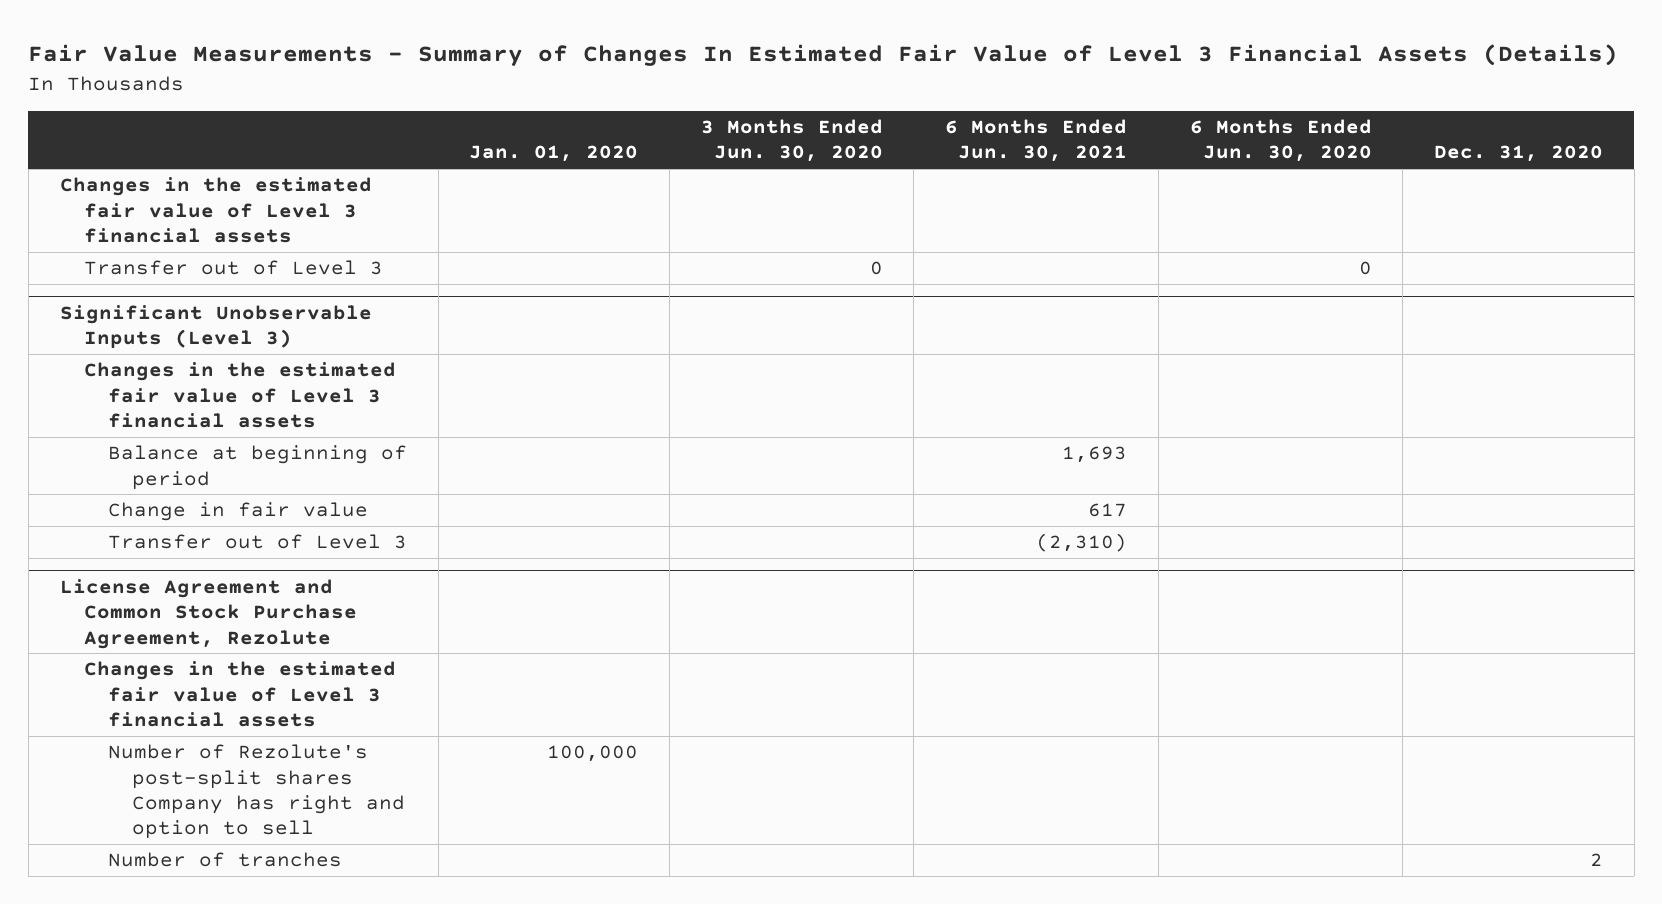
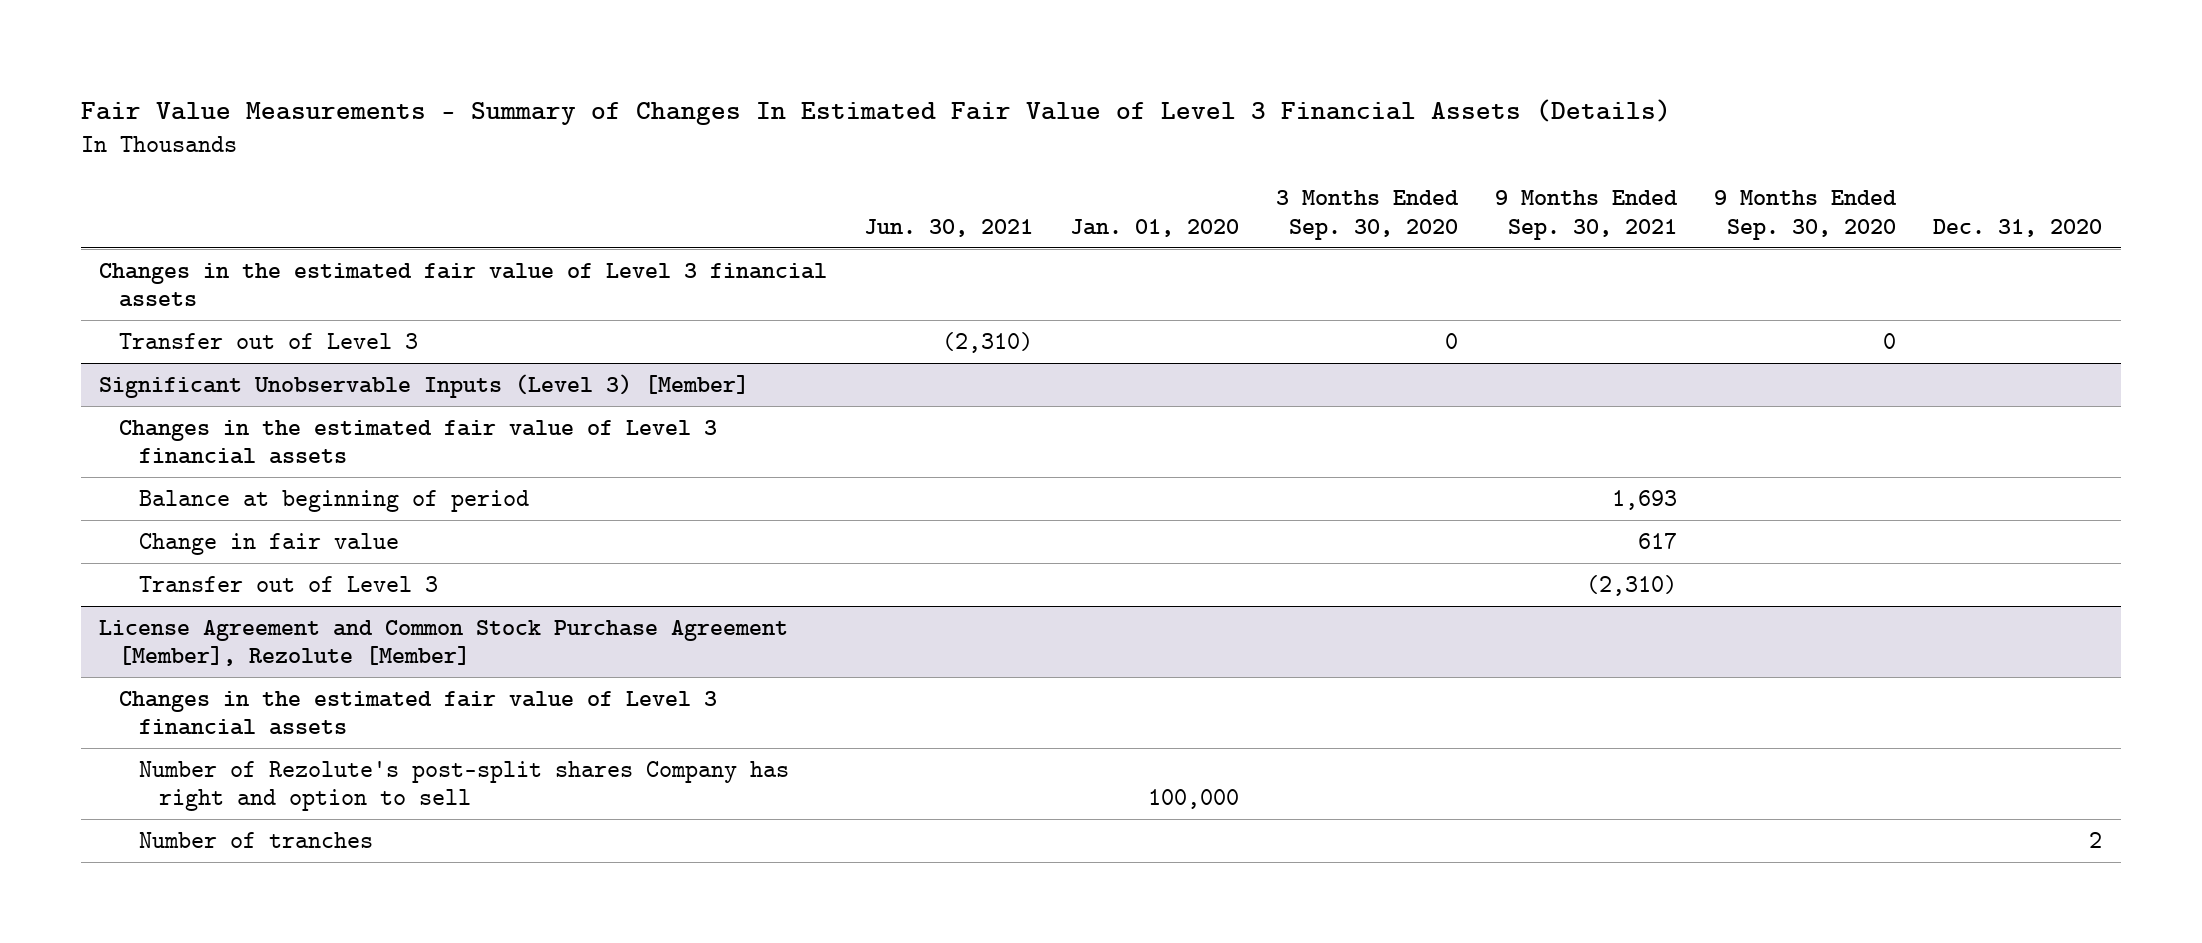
[700,119,883,163] 3 Months Ended Jun. 30, 2020 -> none
[945,119,1128,163] 6 Months Ended Jun. 30, 2021 -> none
[1189,119,1372,163] 6 Months Ended Jun. 30, 2020 -> none
none -> [864,218,1034,237] Jun. 30, 2021
none -> [1276,190,1460,240] 3 Months Ended Sep. 30, 2020
none -> [1495,190,1679,240] 9 Months Ended Sep. 30, 2021
none -> [1714,190,1898,240] 9 Months Ended Sep. 30, 2020
[59,304,372,349] Significant Unobservable Inputs (Level 3) -> [99,373,750,398] Significant Unobservable Inputs (Level 3) [Member]
[59,578,357,649] License Agreement and Common Stock Purchase Agreement, Rezolute -> [99,619,789,667] License Agreement and Common Stock Purchase Agreement [Member], Rezolute [Member]

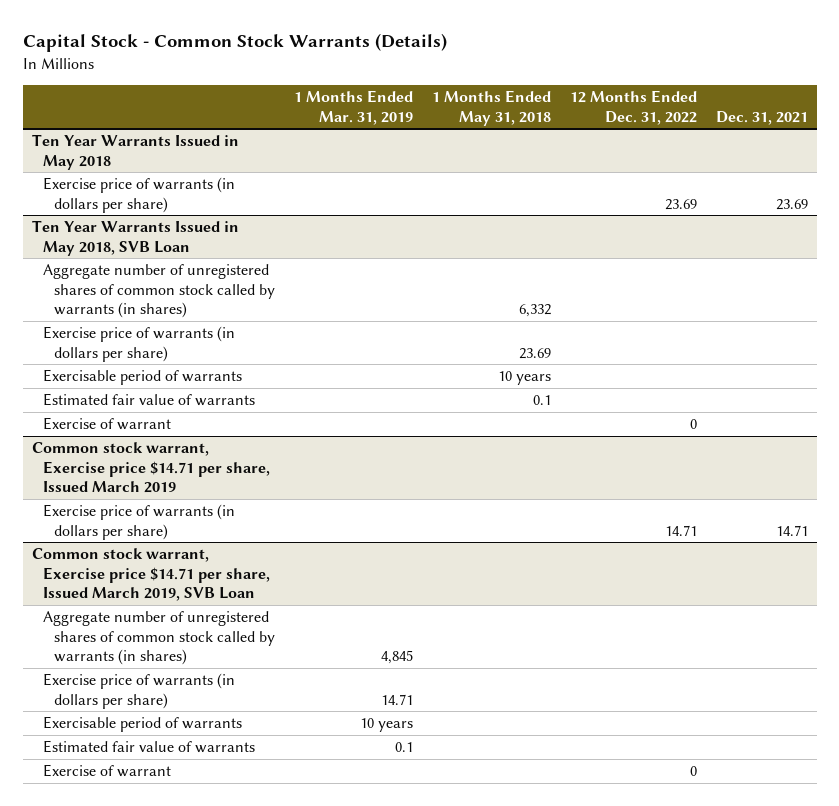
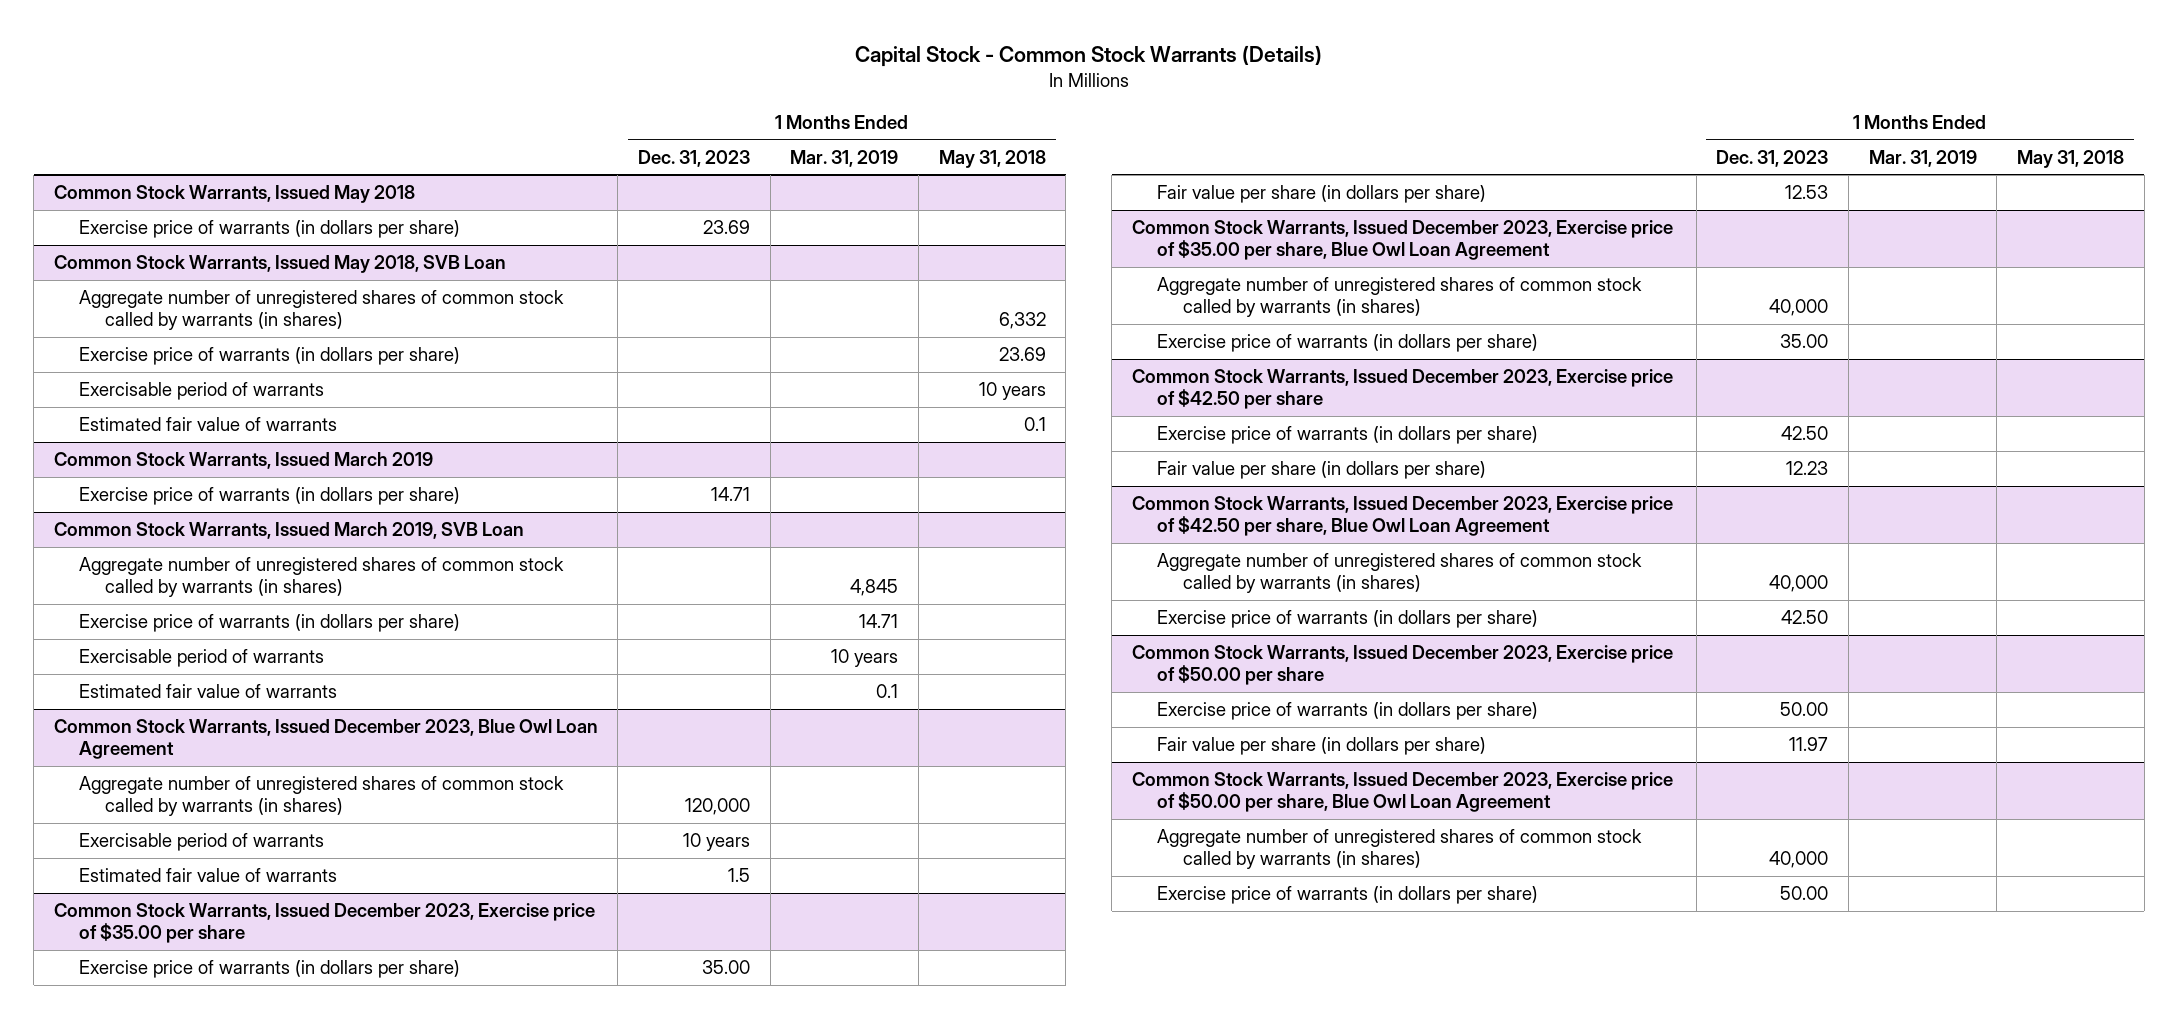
[569,90,697,125] 12 Months Ended Dec. 31, 2022 -> none
[715,110,808,125] Dec. 31, 2021 -> none
none -> [638,149,751,167] Dec. 31, 2023
[31,134,239,170] Ten Year Warrants Issued in May 2018 -> [53,185,415,204] Common Stock Warrants, Issued May 2018
[31,220,239,256] Ten Year Warrants Issued in May 2018, SVB Loan -> [53,255,506,274] Common Stock Warrants, Issued May 2018, SVB Loan
[43,417,172,431] Exercise of warrant -> none
[31,442,271,494] Common stock warrant, Exercise price $14.71 per share, Issued March 2019 -> [53,452,433,470] Common Stock Warrants, Issued March 2019
[31,548,271,602] Common stock warrant, Exercise price $14.71 per share, Issued March 2019, SVB Loan -> [53,522,524,540] Common Stock Warrants, Issued March 2019, SVB Loan
[43,764,172,778] Exercise of warrant -> none
none -> [53,719,598,760] Common Stock Warrants, Issued December 2023, Blue Owl Loan Agreement
none -> [79,776,565,817] Aggregate number of unregistered shares of common stock called by warrants (in shares)
none -> [79,833,325,852] Exercisable period of warrants
none -> [79,868,338,883] Estimated fair value of warrants
none -> [53,903,595,944] Common Stock Warrants, Issued December 2023, Exercise price of $35.00 per share
none -> [79,960,461,979] Exercise price of warrants (in dollars per share)
none -> [1157,185,1487,204] Fair value per share (in dollars per share)
none -> [1131,220,1673,261] Common Stock Warrants, Issued December 2023, Exercise price of $35.00 per share, Blue Owl Loan Agreement
none -> [1157,277,1643,318] Aggregate number of unregistered shares of common stock called by warrants (in shares)
none -> [1157,334,1539,353] Exercise price of warrants (in dollars per share)
none -> [1131,369,1673,410] Common Stock Warrants, Issued December 2023, Exercise price of $42.50 per share
none -> [1157,426,1539,445] Exercise price of warrants (in dollars per share)
none -> [1157,461,1487,480] Fair value per share (in dollars per share)
none -> [1131,496,1673,537] Common Stock Warrants, Issued December 2023, Exercise price of $42.50 per share, Blue Owl Loan Agreement
none -> [1157,553,1643,594] Aggregate number of unregistered shares of common stock called by warrants (in shares)
none -> [1157,610,1539,629] Exercise price of warrants (in dollars per share)
none -> [1131,645,1673,686] Common Stock Warrants, Issued December 2023, Exercise price of $50.00 per share
none -> [1157,702,1539,721] Exercise price of warrants (in dollars per share)
none -> [1157,737,1487,756] Fair value per share (in dollars per share)
none -> [1131,772,1673,813] Common Stock Warrants, Issued December 2023, Exercise price of $50.00 per share, Blue Owl Loan Agreement
none -> [1157,829,1643,870] Aggregate number of unregistered shares of common stock called by warrants (in shares)
none -> [1157,886,1539,905] Exercise price of warrants (in dollars per share)

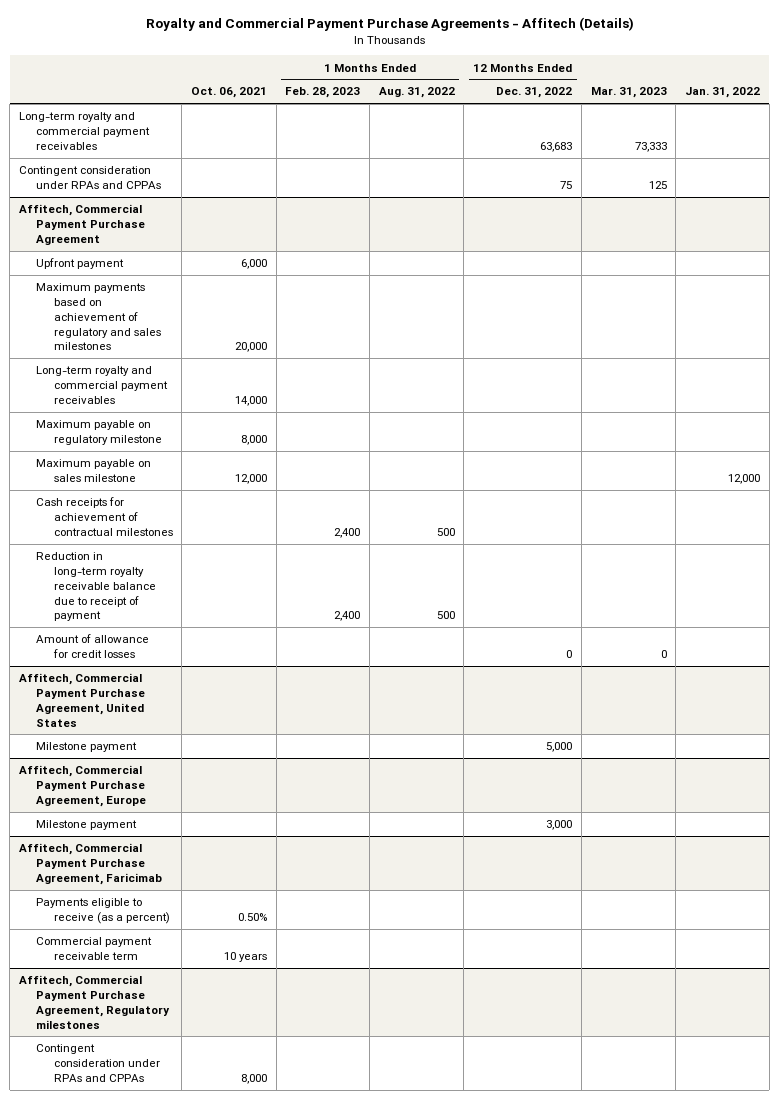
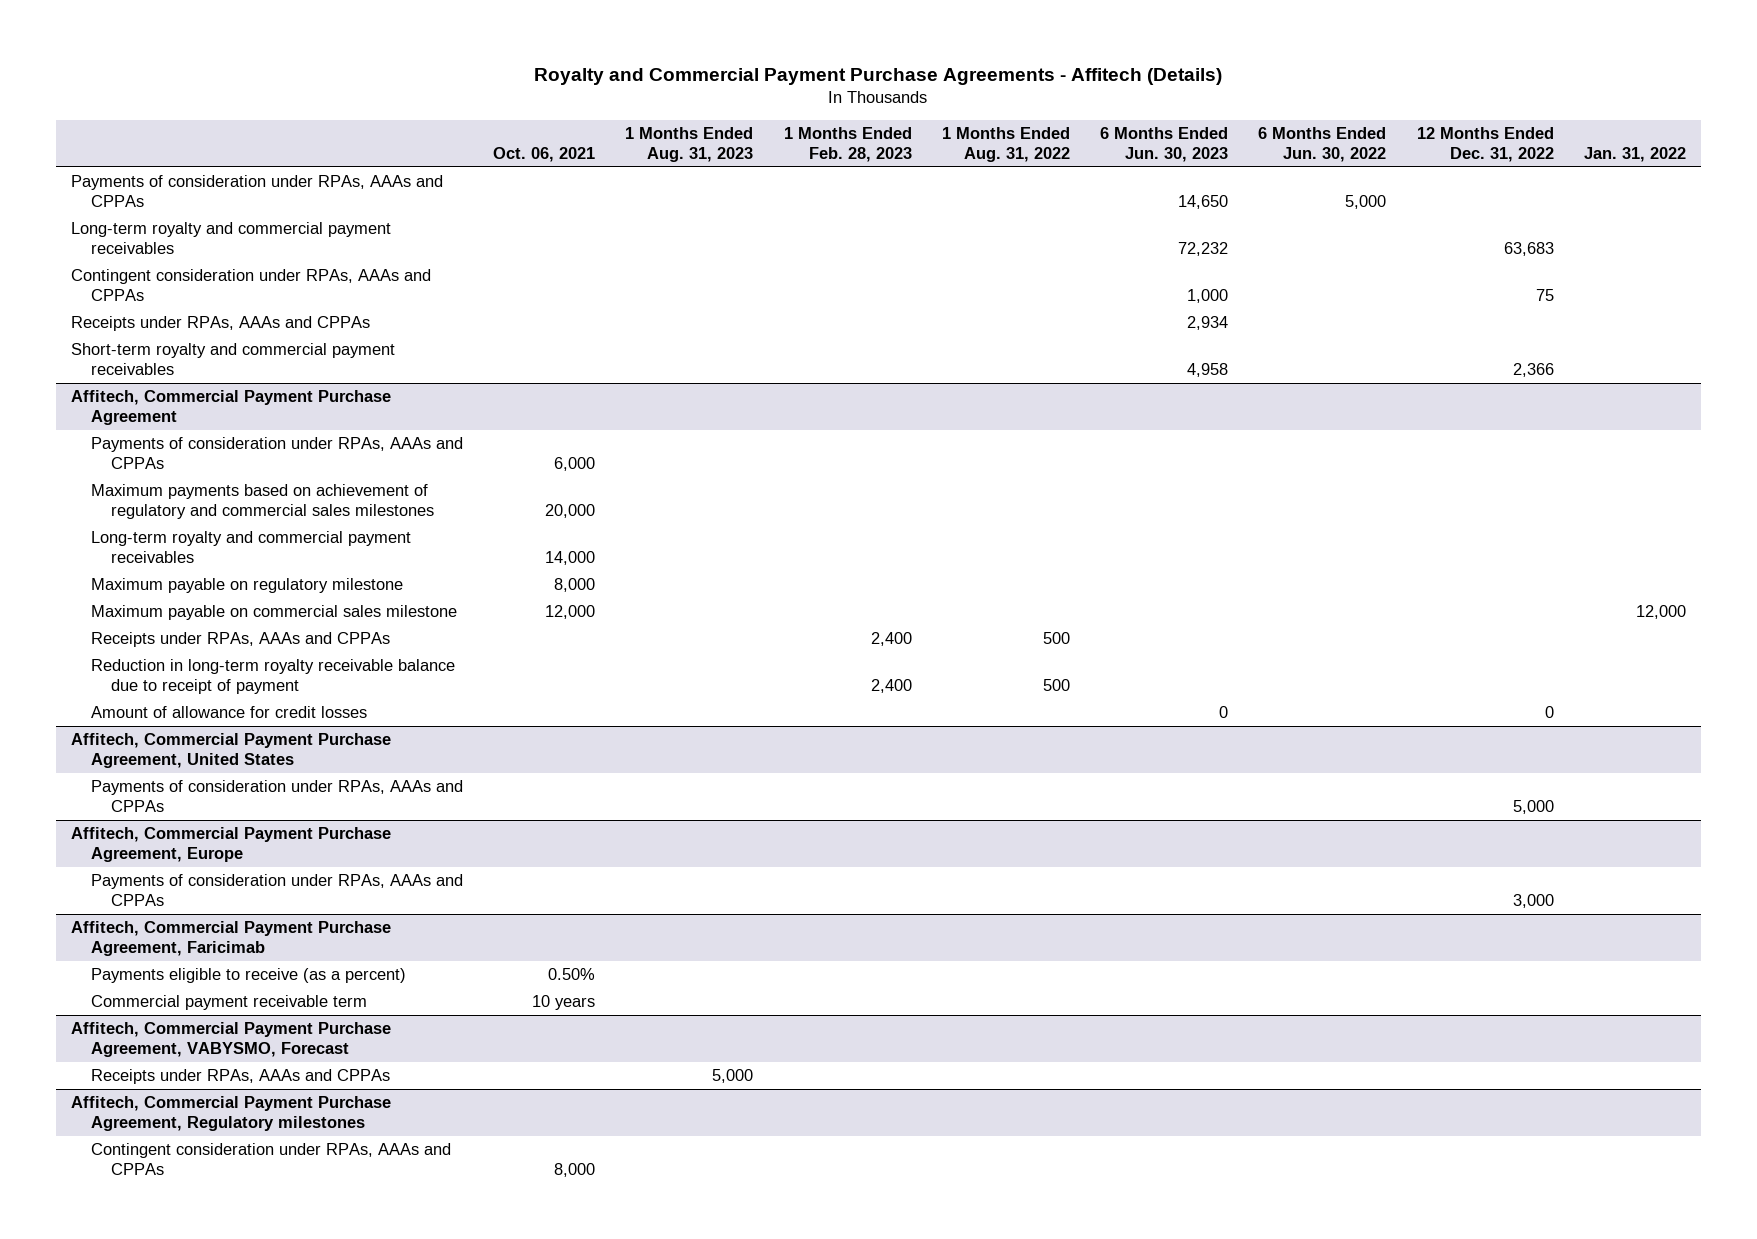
[590,87,667,99] Mar. 31, 2023 -> none
none -> [625,127,754,162] 1 Months Ended Aug. 31, 2023
none -> [1100,127,1229,162] 6 Months Ended Jun. 30, 2023
none -> [1258,127,1387,162] 6 Months Ended Jun. 30, 2022
none -> [70,175,443,207] Payments of consideration under RPAs, AAAs and CPPAs
[19,166,162,189] Contingent consideration under RPAs and CPPAs -> [70,269,431,301] Contingent consideration under RPAs, AAAs and CPPAs
none -> [70,316,370,332] Receipts under RPAs, AAAs and CPPAs
none -> [70,343,395,375] Short-term royalty and commercial payment receivables
[36,258,125,270] Upfront payment -> none
none -> [90,437,463,469] Payments of consideration under RPAs, AAAs and CPPAs
[36,283,161,351] Maximum payments based on achievement of regulatory and sales milestones -> [90,484,434,519] Maximum payments based on achievement of regulatory and commercial sales milestones
[36,459,152,482] Maximum payable on sales milestone -> [90,605,457,621] Maximum payable on commercial sales milestone
[36,497,173,536] Cash receipts for achievement of contractual milestones -> [90,632,390,648] Receipts under RPAs, AAAs and CPPAs
[36,742,138,753] Milestone payment -> none
none -> [90,780,463,812] Payments of consideration under RPAs, AAAs and CPPAs
[36,820,138,831] Milestone payment -> none
none -> [90,874,463,906] Payments of consideration under RPAs, AAAs and CPPAs
none -> [70,1022,391,1057] Affitech, Commercial Payment Purchase Agreement, VABYSMO, Forecast
none -> [90,1069,390,1085] Receipts under RPAs, AAAs and CPPAs
[36,1044,160,1082] Contingent consideration under RPAs and CPPAs -> [90,1143,451,1175] Contingent consideration under RPAs, AAAs and CPPAs

